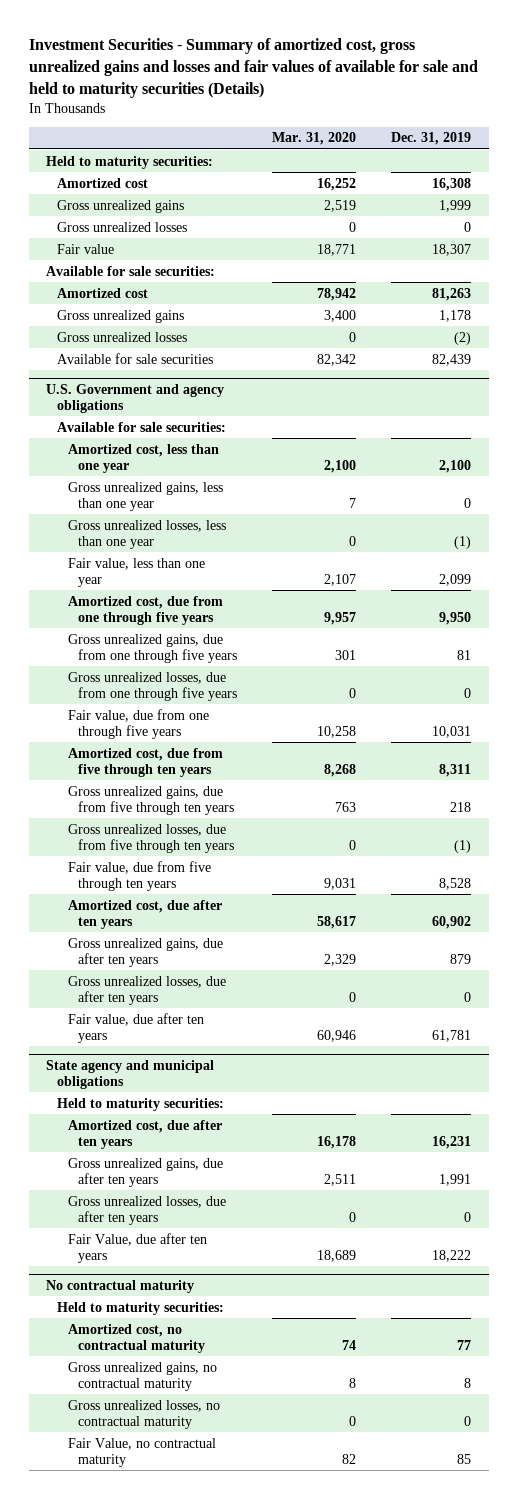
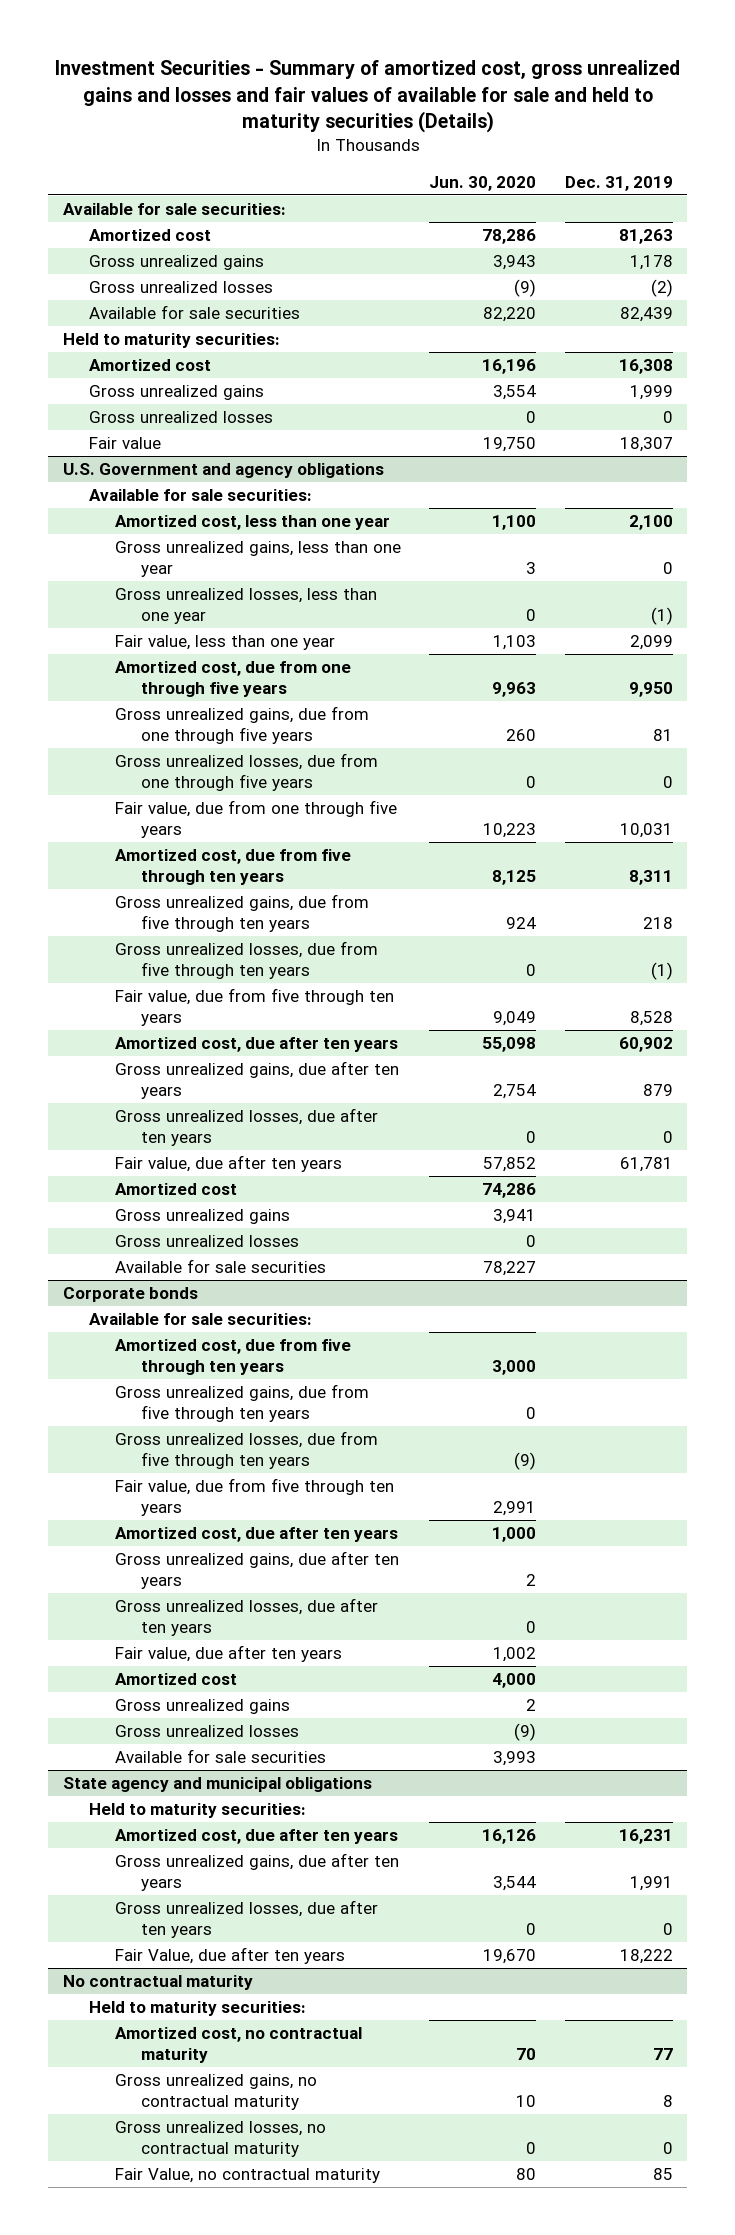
[272,132,357,146] Mar. 31, 2020 -> none
none -> [429,175,537,191] Jun. 30, 2020
[46,155,214,169] Held to maturity securities: -> [62,333,280,349] Held to maturity securities:
[56,177,148,188] Amortized cost -> [88,359,211,372] Amortized cost
[56,199,184,213] Gross unrealized gains -> [88,385,264,401] Gross unrealized gains
[56,221,187,232] Gross unrealized losses -> [88,411,273,424] Gross unrealized losses
[56,243,114,254] Fair value -> [88,437,161,450] Fair value
none -> [115,1183,238,1196] Amortized cost
none -> [115,1209,291,1225] Gross unrealized gains
none -> [115,1235,300,1248] Gross unrealized losses
none -> [115,1259,327,1274] Available for sale securities
none -> [62,1287,198,1303] Corporate bonds
none -> [88,1313,312,1326] Available for sale securities:
none -> [115,1339,352,1375] Amortized cost, due from five through ten years
none -> [115,1384,370,1422] Gross unrealized gains, due from five through ten years
none -> [115,1431,379,1469] Gross unrealized losses, due from five through ten years
none -> [115,1478,395,1516] Fair value, due from five through ten years
none -> [115,1527,399,1543] Amortized cost, due after ten years
none -> [115,1551,400,1589] Gross unrealized gains, due after ten years
none -> [115,1598,379,1636] Gross unrealized losses, due after ten years
none -> [115,1645,343,1663] Fair value, due after ten years
none -> [115,1673,238,1686] Amortized cost
none -> [115,1699,291,1715] Gross unrealized gains
none -> [115,1725,300,1738] Gross unrealized losses
none -> [115,1749,327,1764] Available for sale securities

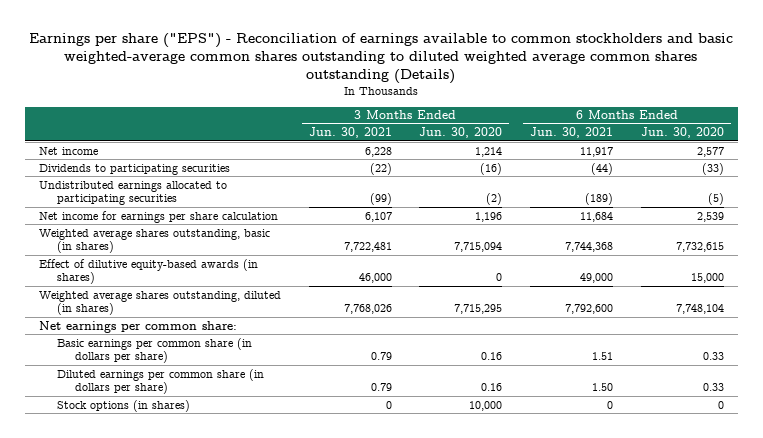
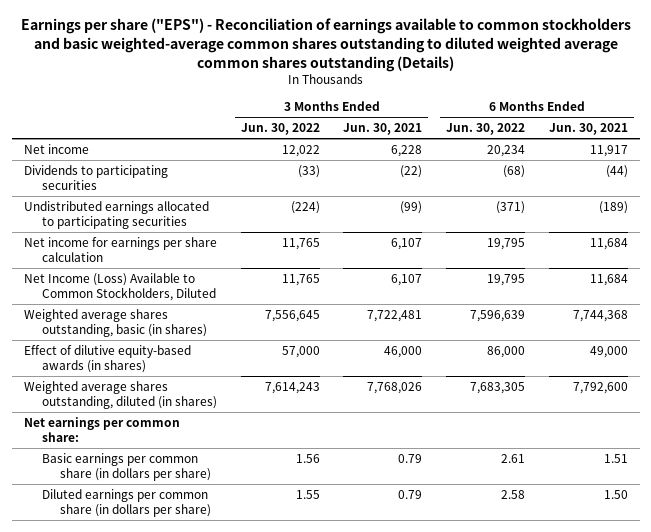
[419,127,503,139] Jun. 30, 2020 -> none
[640,127,724,139] Jun. 30, 2020 -> none
none -> [240,123,320,136] Jun. 30, 2022
none -> [446,123,526,136] Jun. 30, 2022
none -> [23,272,216,302] Net Income (Loss) Available to Common Stockholders, Diluted
[56,399,190,412] Stock options (in shares) -> none

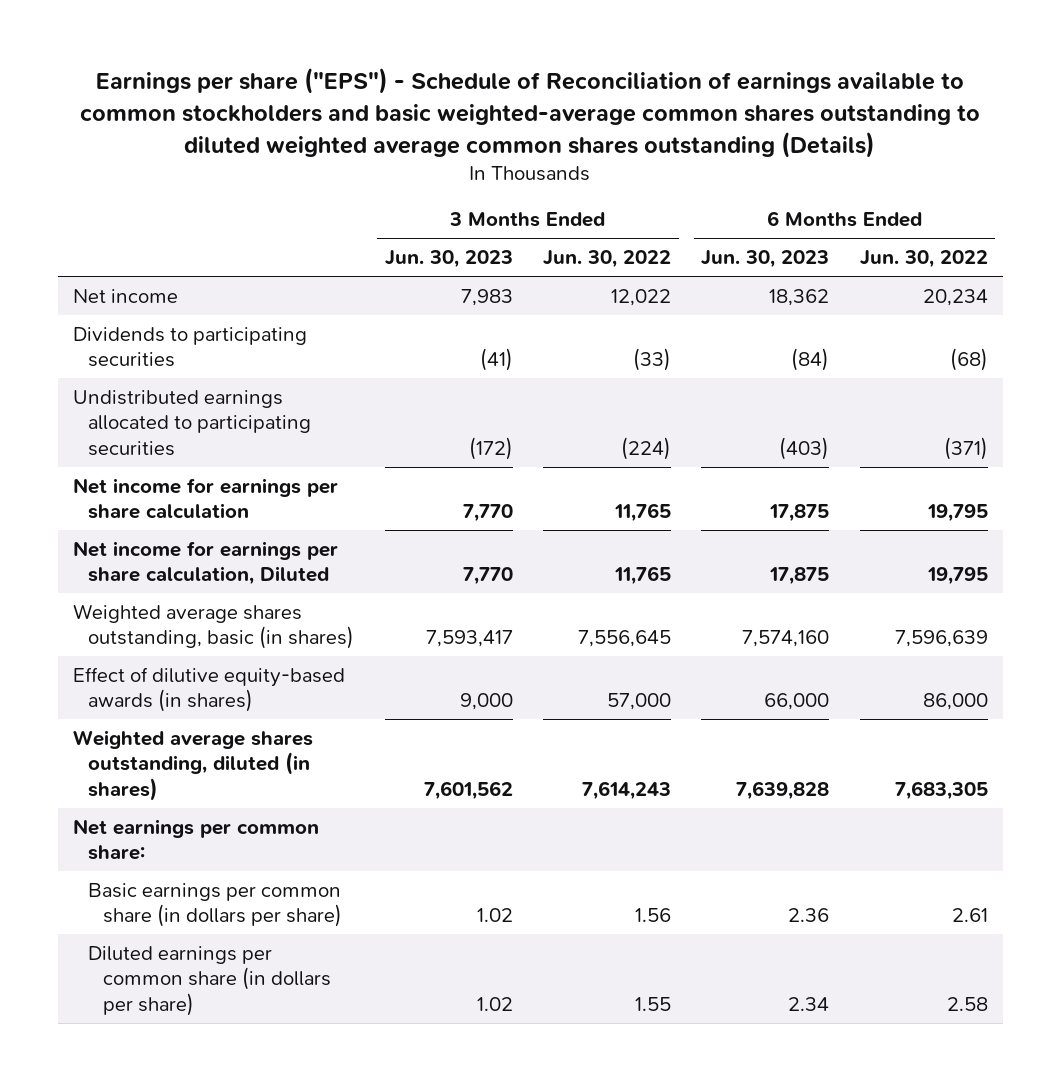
[20,18,631,73] Earnings per share ("EPS") - Reconciliation of earnings available to common stockholders and basic weighted-average common shares outstanding to diluted weighted average common shares outstanding (Details) -> [80,68,981,158] Earnings per share ("EPS") - Schedule of Reconciliation of earnings available to common stockholders and basic weighted-average common shares outstanding to diluted weighted average common shares outstanding (Details)
[343,123,423,136] Jun. 30, 2021 -> none
[548,123,628,136] Jun. 30, 2021 -> none
none -> [384,250,513,269] Jun. 30, 2023
none -> [701,250,830,269] Jun. 30, 2023
[23,272,216,302] Net Income (Loss) Available to Common Stockholders, Diluted -> [72,540,338,586] Net income for earnings per share calculation, Diluted

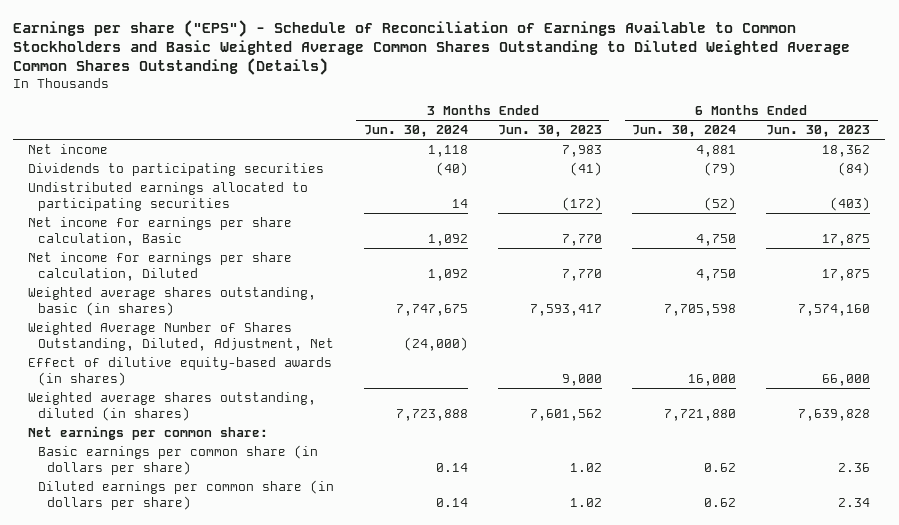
[80,68,981,158] Earnings per share ("EPS") - Schedule of Reconciliation of earnings available to common stockholders and basic weighted-average common shares outstanding to diluted weighted average common shares outstanding (Details) -> [13,19,851,76] Earnings per share ("EPS") - Schedule of Reconciliation of Earnings Available to Common Stockholders and Basic Weighted Average Common Shares Outstanding to Diluted Weighted Average Common Shares Outstanding (Details)
[542,250,671,269] Jun. 30, 2022 -> none
[859,250,988,269] Jun. 30, 2022 -> none
none -> [363,125,468,138] Jun. 30, 2024
none -> [632,125,737,138] Jun. 30, 2024
[72,477,338,520] Net income for earnings per share calculation -> [28,216,293,246] Net income for earnings per share calculation, Basic
none -> [28,321,334,351] Weighted Average Number of Shares Outstanding, Diluted, Adjustment, Net

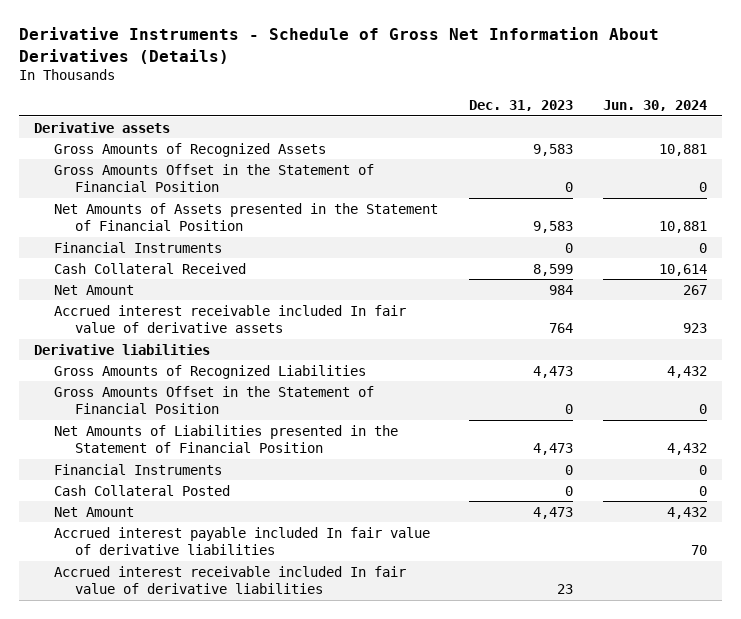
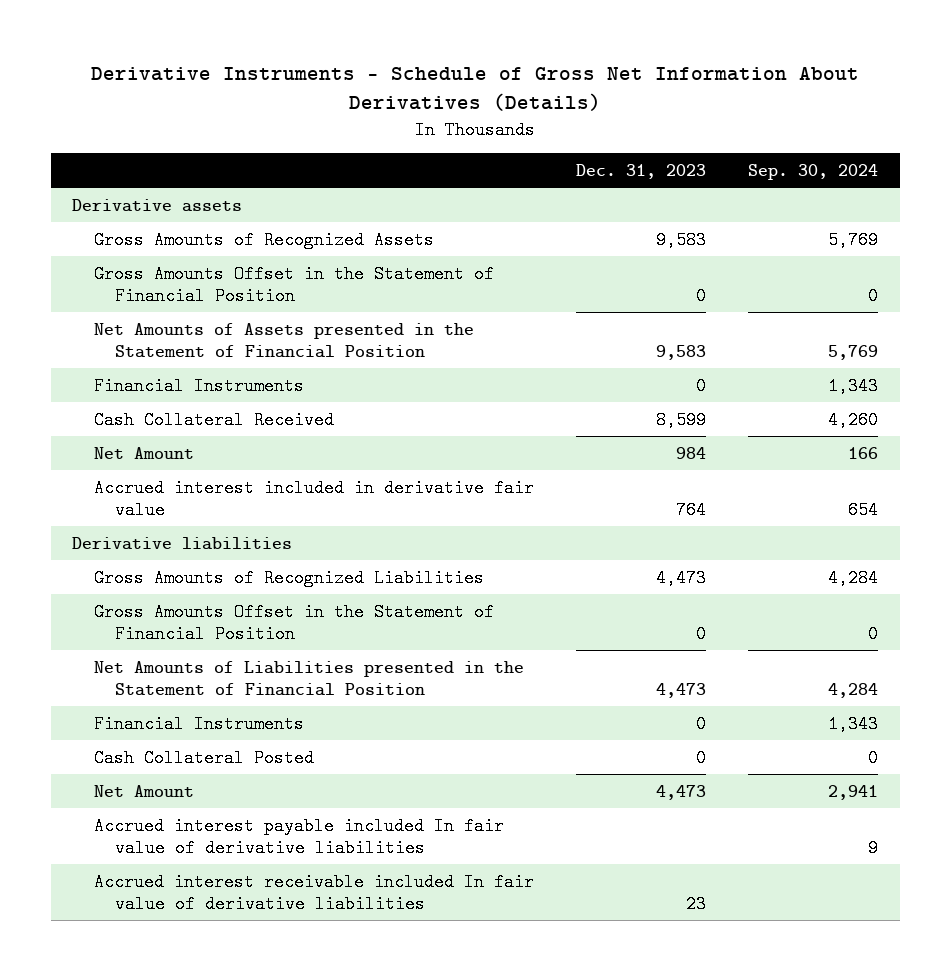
[603,100,708,112] Jun. 30, 2024 -> none
none -> [748,163,879,180] Sep. 30, 2024
[54,304,407,334] Accrued interest receivable included In fair value of derivative assets -> [93,478,534,520] Accrued interest included in derivative fair value

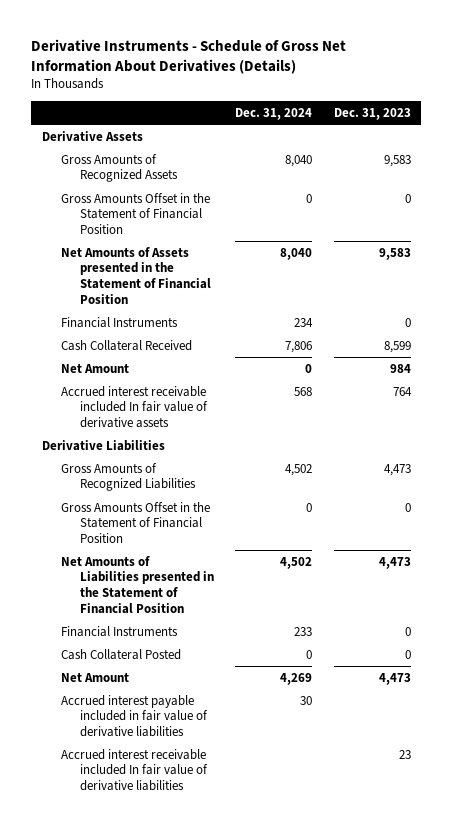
[748,163,879,180] Sep. 30, 2024 -> none
none -> [235,107,313,120] Dec. 31, 2024
[72,198,243,212] Derivative assets -> [41,130,143,142] Derivative Assets
[93,478,534,520] Accrued interest included in derivative fair value -> [60,385,209,429] Accrued interest receivable included In fair value of derivative assets
[72,536,293,550] Derivative liabilities -> [41,439,165,451] Derivative Liabilities
[93,816,504,858] Accrued interest payable included In fair value of derivative liabilities -> [60,694,209,738] Accrued interest payable included in fair value of derivative liabilities

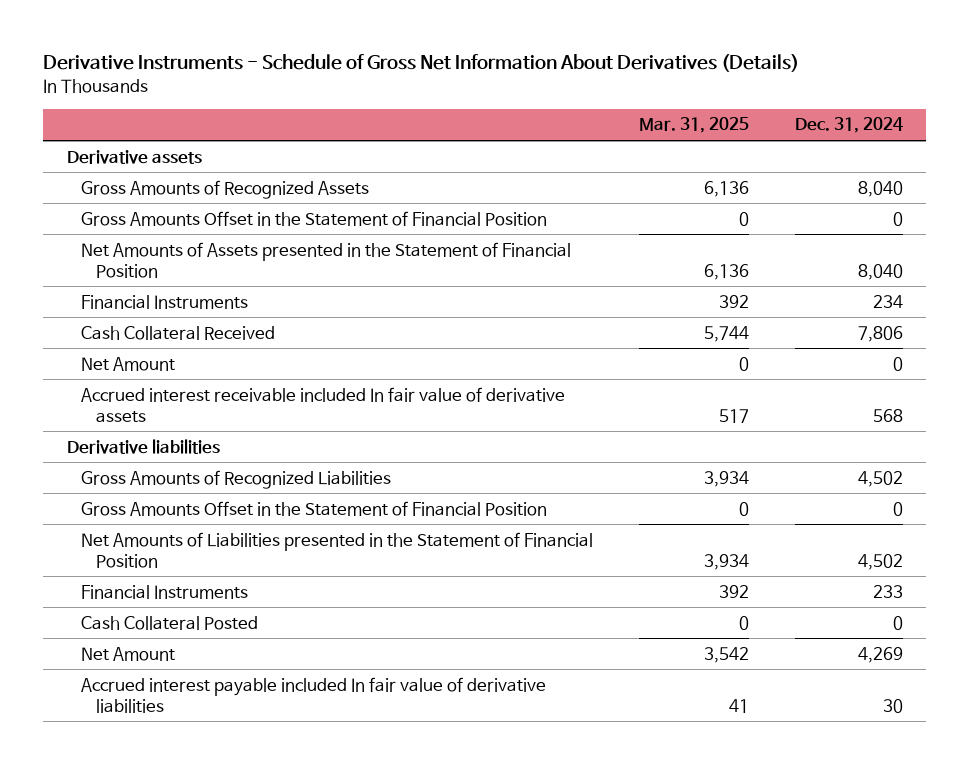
[333,107,411,120] Dec. 31, 2023 -> none
none -> [639,117,750,134] Mar. 31, 2025
[41,130,143,142] Derivative Assets -> [66,149,202,164] Derivative assets
[41,439,165,451] Derivative Liabilities -> [66,438,220,454] Derivative liabilities
[60,748,209,792] Accrued interest receivable included In fair value of derivative liabilities -> none
[60,694,209,738] Accrued interest payable included in fair value of derivative liabilities -> [81,676,547,713] Accrued interest payable included In fair value of derivative liabilities

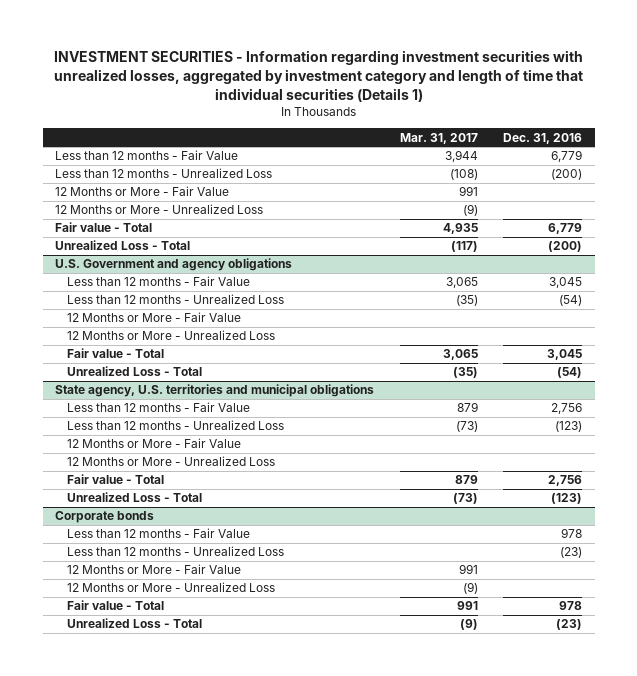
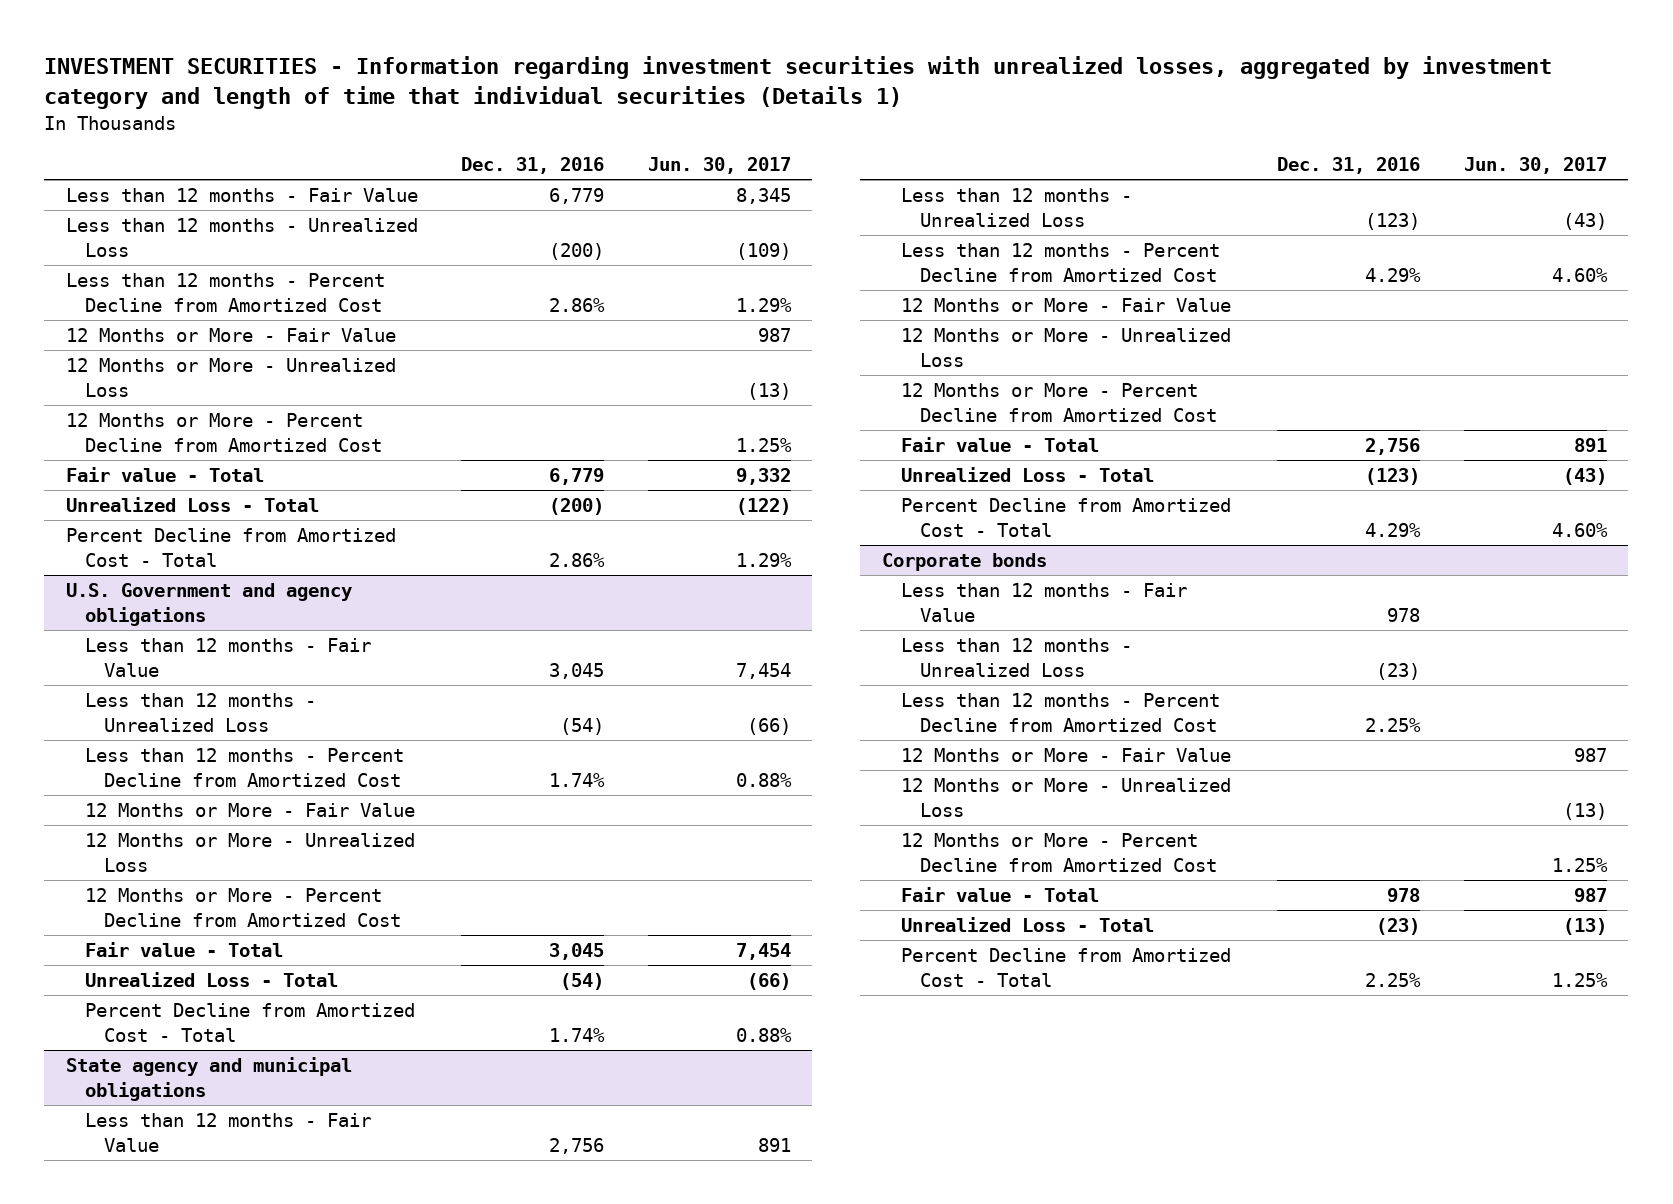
[399,132,478,144] Mar. 31, 2017 -> none
none -> [647,157,791,175] Jun. 30, 2017
none -> [65,273,385,312] Less than 12 months - Percent Decline from Amortized Cost
none -> [65,413,383,452] 12 Months or More - Percent Decline from Amortized Cost
none -> [65,528,396,567] Percent Decline from Amortized Cost - Total
none -> [85,748,405,787] Less than 12 months - Percent Decline from Amortized Cost
none -> [85,888,402,927] 12 Months or More - Percent Decline from Amortized Cost
none -> [85,1003,416,1042] Percent Decline from Amortized Cost - Total
[55,384,375,398] State agency, U.S. territories and municipal obligations -> [65,1057,352,1101] State agency and municipal obligations
none -> [901,243,1221,282] Less than 12 months - Percent Decline from Amortized Cost
none -> [901,383,1218,422] 12 Months or More - Percent Decline from Amortized Cost
none -> [901,498,1232,537] Percent Decline from Amortized Cost - Total
none -> [901,693,1221,732] Less than 12 months - Percent Decline from Amortized Cost
none -> [901,833,1218,872] 12 Months or More - Percent Decline from Amortized Cost
none -> [901,948,1232,987] Percent Decline from Amortized Cost - Total

